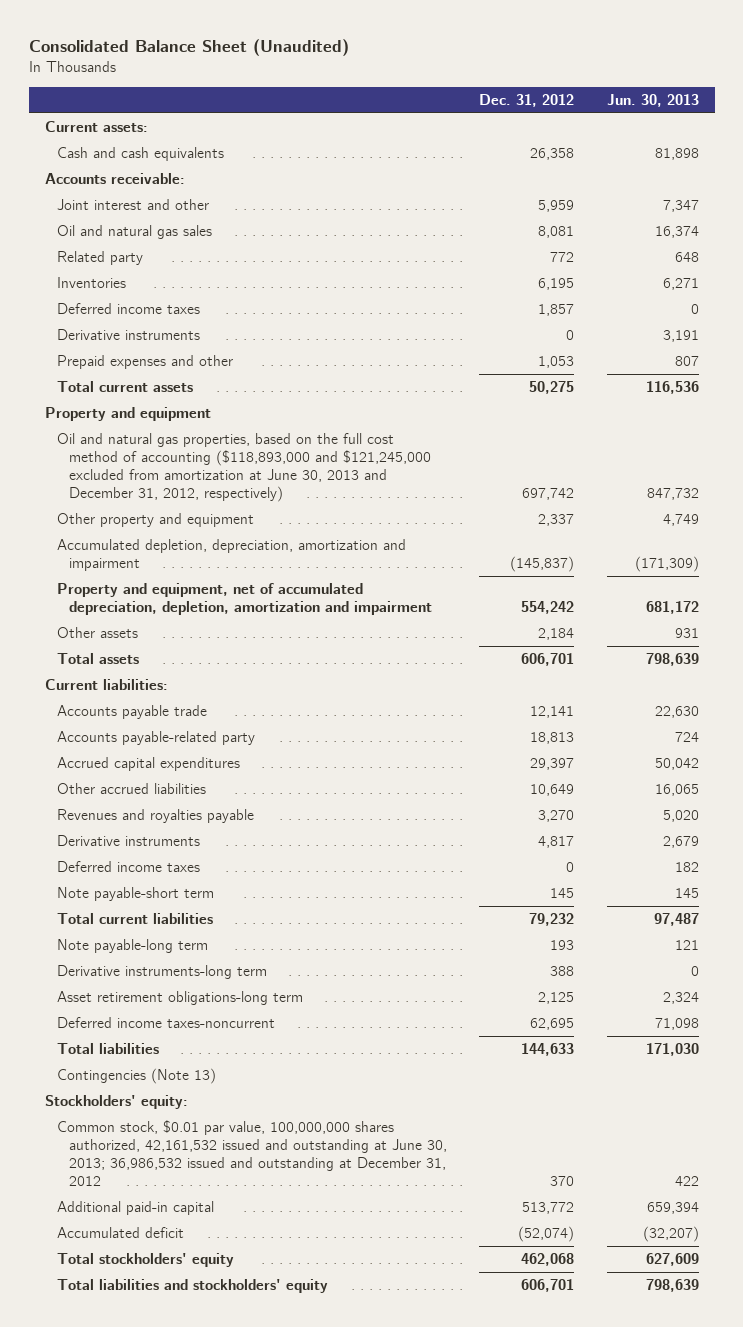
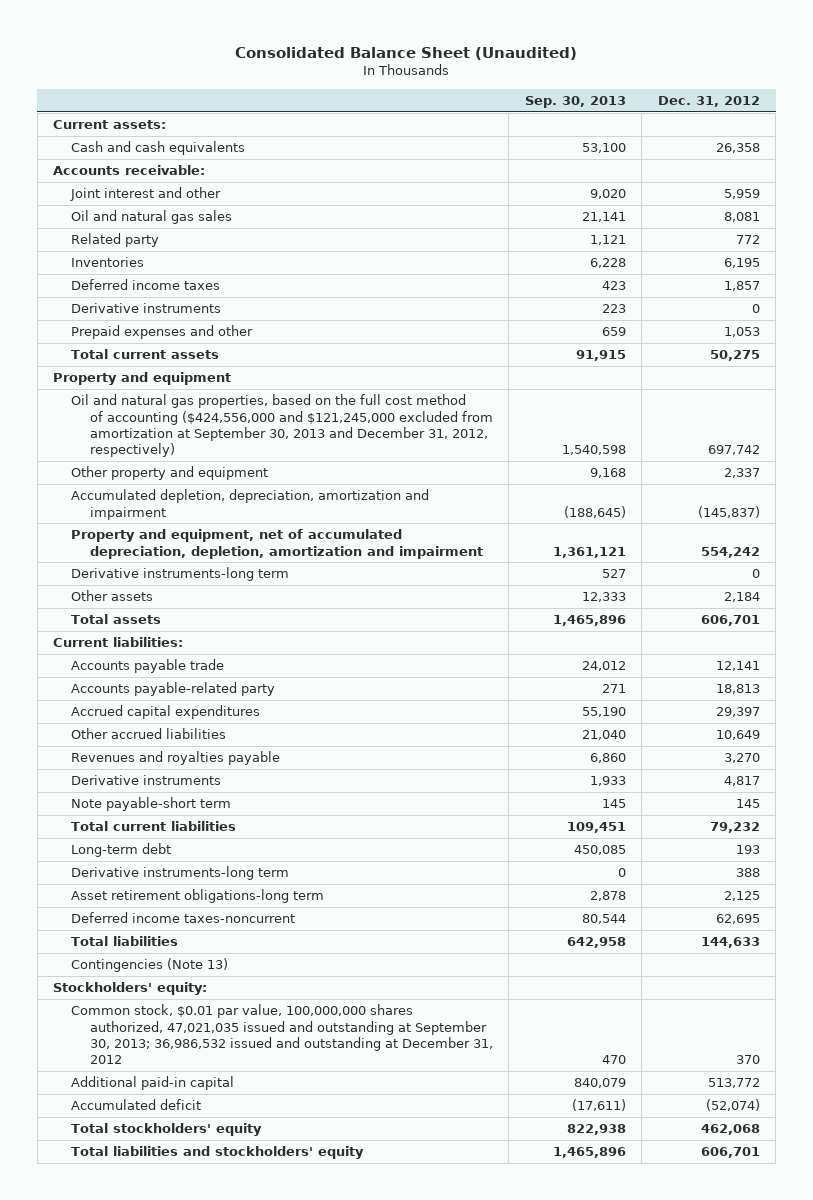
[606,93,699,107] Jun. 30, 2013 -> none
none -> [524,96,626,109] Sep. 30, 2013
[56,433,432,503] Oil and natural gas properties, based on the full cost method of accounting ($118,893,000 and $121,245,000 excluded from amortization at June 30, 2013 and December 31, 2012, respectively) -> [71,394,493,458] Oil and natural gas properties, based on the full cost method of accounting ($424,556,000 and $121,245,000 excluded from amortization at September 30, 2013 and December 31, 2012, respectively)
none -> [71,567,290,582] Derivative instruments-long term
[56,861,200,873] Deferred income taxes -> none
[56,939,208,954] Note payable-long term -> [71,843,172,858] Long-term debt
[56,1120,448,1187] Common stock, $0.01 par value, 100,000,000 shares authorized, 42,161,532 issued and outstanding at June 30, 2013; 36,986,532 issued and outstanding at December 31, 2012 -> [71,1004,493,1065] Common stock, $0.01 par value, 100,000,000 shares authorized, 47,021,035 issued and outstanding at September 30, 2013; 36,986,532 issued and outstanding at December 31, 2012

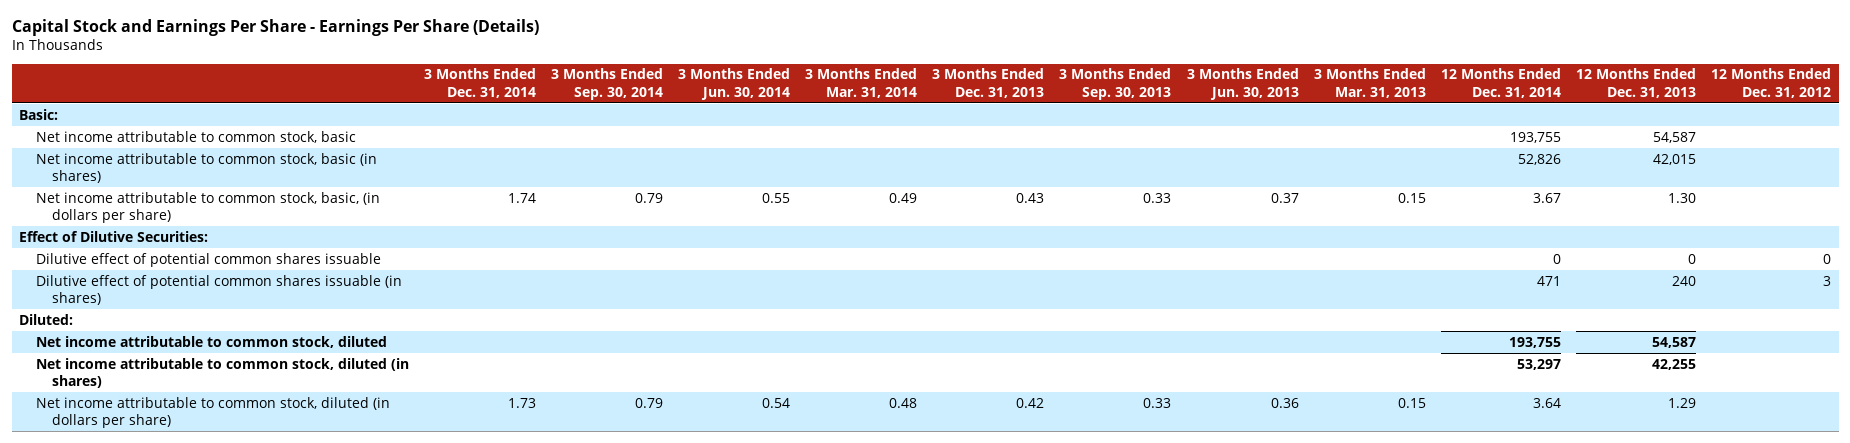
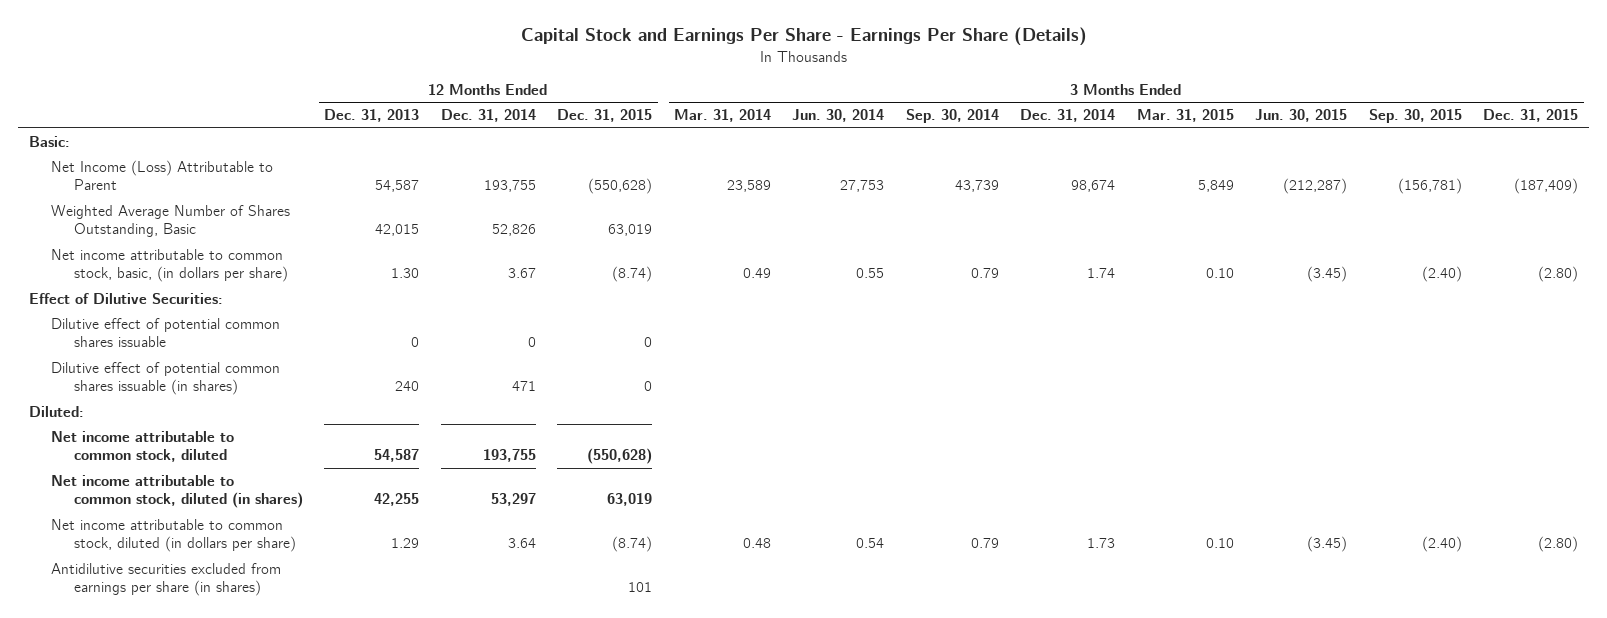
[932,68,1045,98] 3 Months Ended Dec. 31, 2013 -> none
[1059,68,1172,100] 3 Months Ended Sep. 30, 2013 -> none
[1186,68,1299,100] 3 Months Ended Jun. 30, 2013 -> none
[1313,68,1426,98] 3 Months Ended Mar. 31, 2013 -> none
[1711,68,1832,98] 12 Months Ended Dec. 31, 2012 -> none
none -> [557,109,653,123] Dec. 31, 2015
none -> [1136,109,1234,123] Mar. 31, 2015
none -> [1255,109,1348,123] Jun. 30, 2015
none -> [1368,109,1462,124] Sep. 30, 2015
none -> [1483,109,1579,123] Dec. 31, 2015
[35,130,356,143] Net income attributable to common stock, basic -> none
none -> [51,159,274,191] Net Income (Loss) Attributable to Parent
[35,152,377,183] Net income attributable to common stock, basic (in shares) -> [51,204,291,238] Weighted Average Number of Shares Outstanding, Basic
none -> [51,562,282,597] Antidilutive securities excluded from earnings per share (in shares)

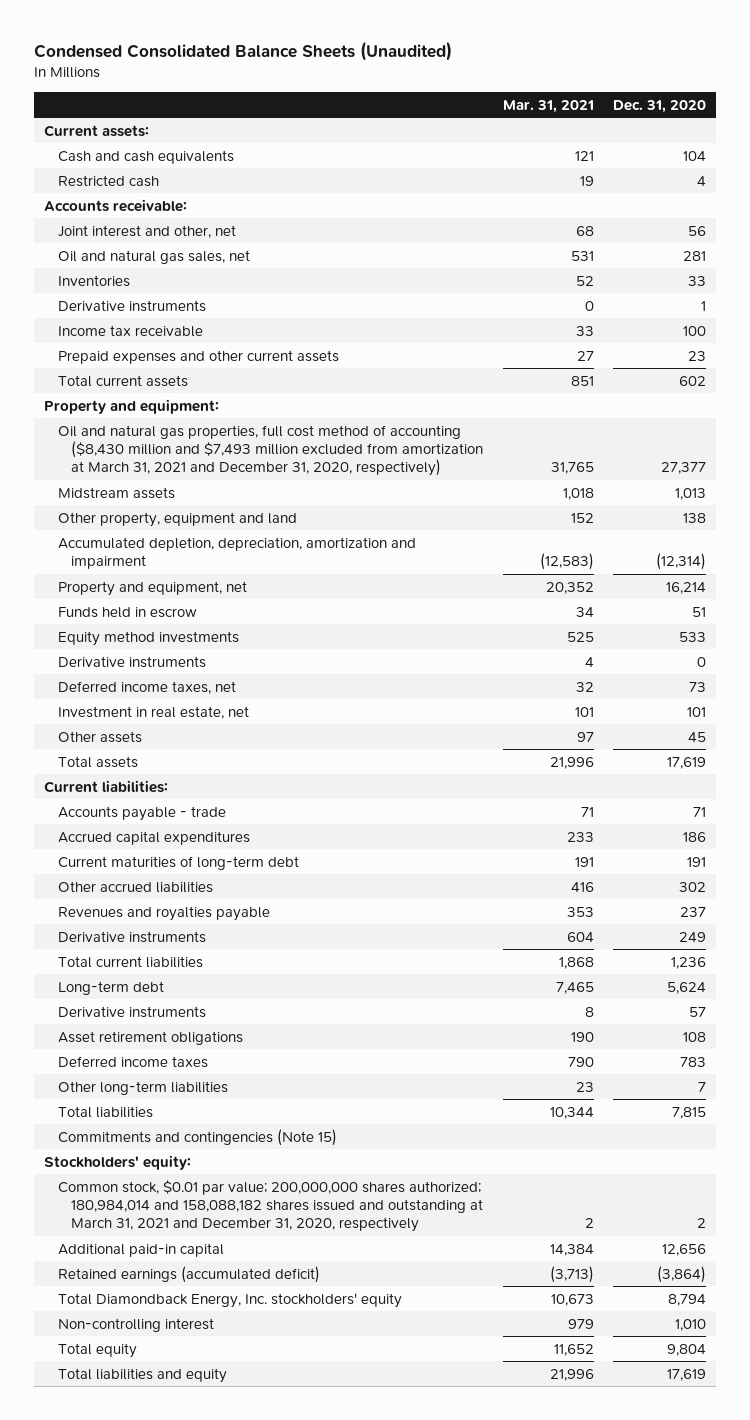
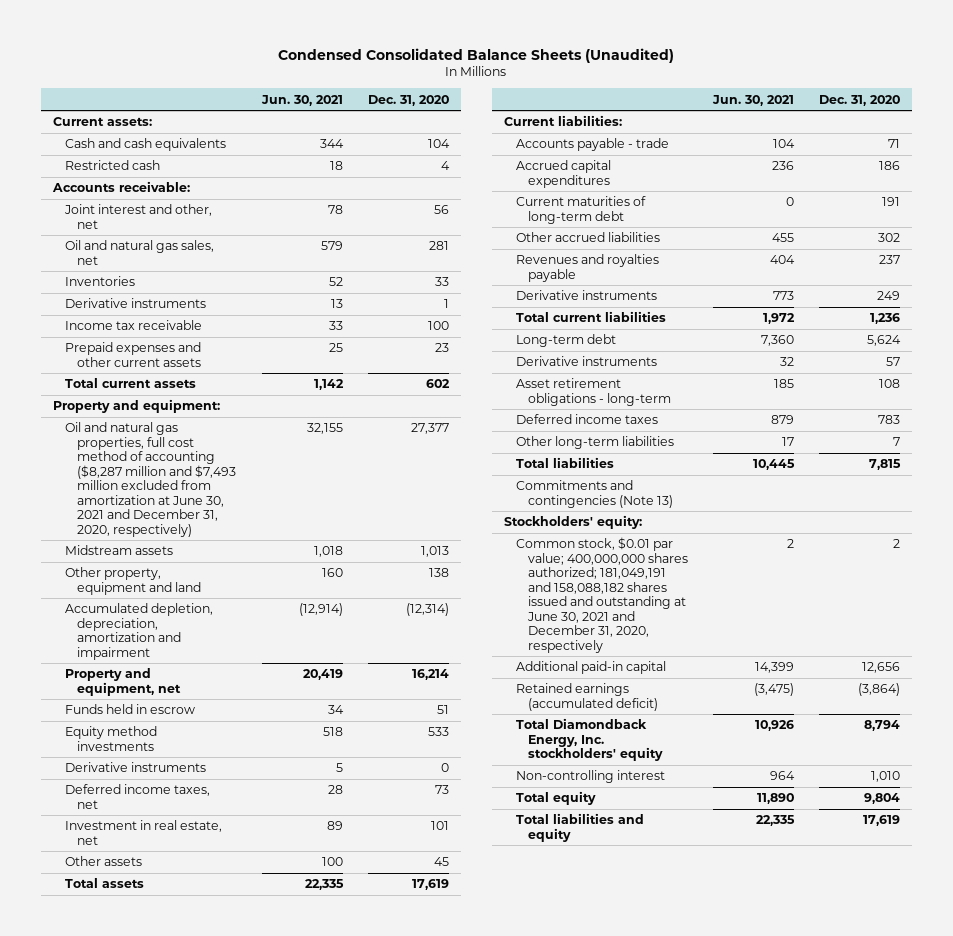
[502,99,594,113] Mar. 31, 2021 -> none
none -> [260,94,343,106] Jun. 30, 2021
[57,424,484,477] Oil and natural gas properties, full cost method of accounting ($8,430 million and $7,493 million excluded from amortization at March 31, 2021 and December 31, 2020, respectively) -> [65,422,237,537] Oil and natural gas properties, full cost method of accounting ($8,287 million and $7,493 million excluded from amortization at June 30, 2021 and December 31, 2020, respectively)
[57,1030,243,1045] Asset retirement obligations -> [516,378,672,406] Asset retirement obligations - long-term
[57,1128,337,1146] Commitments and contingencies (Note 15) -> [516,480,674,508] Commitments and contingencies (Note 13)
[57,1179,484,1233] Common stock, $0.01 par value; 200,000,000 shares authorized; 180,984,014 and 158,088,182 shares issued and outstanding at March 31, 2021 and December 31, 2020, respectively -> [516,537,689,653] Common stock, $0.01 par value; 400,000,000 shares authorized; 181,049,191 and 158,088,182 shares issued and outstanding at June 30, 2021 and December 31, 2020, respectively

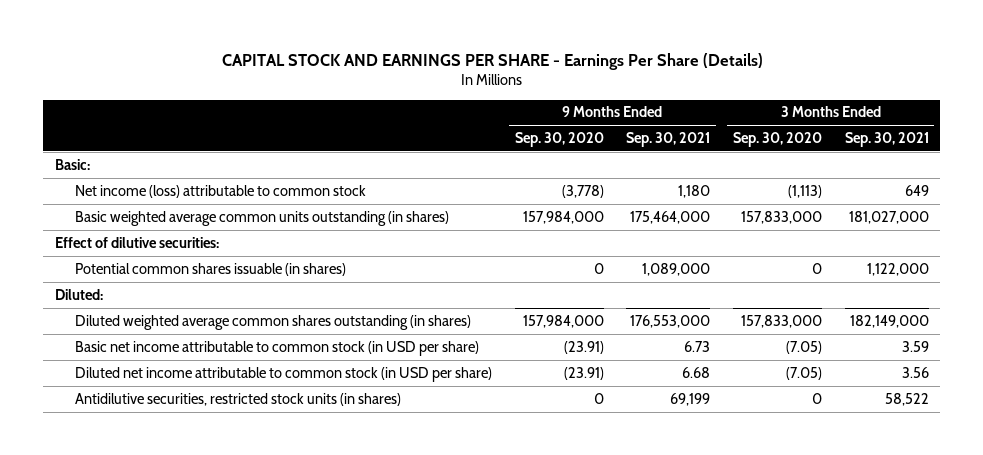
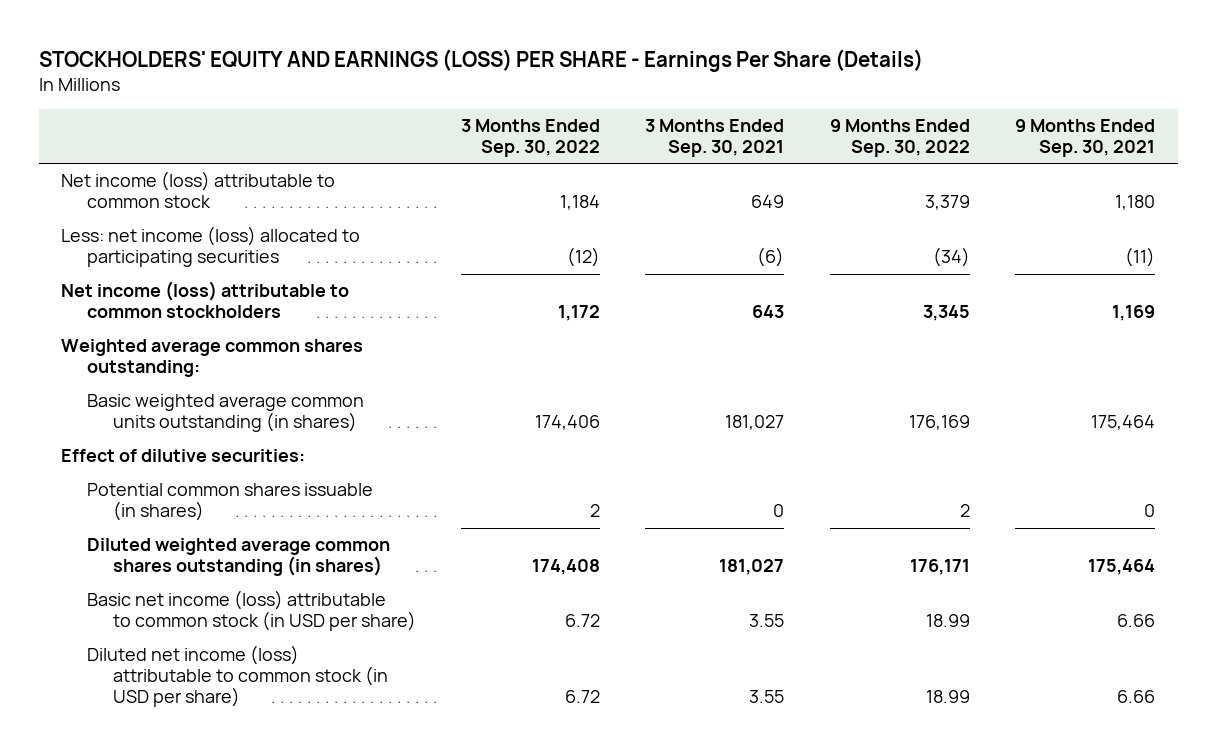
[221,52,763,70] CAPITAL STOCK AND EARNINGS PER SHARE - Earnings Per Share (Details) -> [38,48,923,72] STOCKHOLDERS' EQUITY AND EARNINGS (LOSS) PER SHARE - Earnings Per Share (Details)
[514,132,604,148] Sep. 30, 2020 -> none
[732,132,822,148] Sep. 30, 2020 -> none
none -> [461,119,601,158] 3 Months Ended Sep. 30, 2022
none -> [829,119,970,158] 9 Months Ended Sep. 30, 2022
[54,158,90,170] Basic: -> none
none -> [61,226,361,268] Less: net income (loss) allocated to participating securities
none -> [61,281,350,319] Net income (loss) attributable to common stockholders
none -> [61,339,364,378] Weighted average common shares outstanding:
[630,210,711,224] 175,464,000 -> [1091,415,1156,431] 175,464
[848,210,929,224] 181,027,000 -> [725,415,785,431] 181,027
[54,288,103,300] Diluted: -> none
[74,392,401,406] Antidilutive securities, restricted stock units (in shares) -> none
[642,262,711,276] 1,089,000 -> [1144,504,1156,518] 0
[866,262,929,276] 1,122,000 -> [773,504,785,518] 0
[630,314,711,328] 176,553,000 -> [1088,559,1156,576] 175,464
[849,314,929,328] 182,149,000 -> [719,559,785,576] 181,027
[74,340,479,356] Basic net income attributable to common stock (in USD per share) -> [87,590,416,632] Basic net income (loss) attributable to common stock (in USD per share)
[684,340,711,352] 6.73 -> [1117,614,1156,628] 6.66
[901,340,929,352] 3.59 -> [749,614,785,628] 3.55
[74,366,492,382] Diluted net income attributable to common stock (in USD per share) -> [87,645,388,708] Diluted net income (loss) attributable to common stock (in USD per share)
[682,366,711,378] 6.68 -> [1117,690,1156,704] 6.66
[901,366,929,378] 3.56 -> [749,690,785,704] 3.55

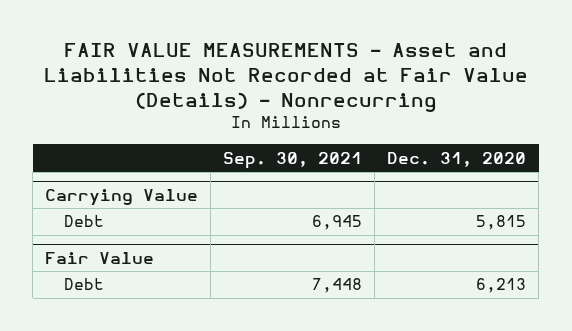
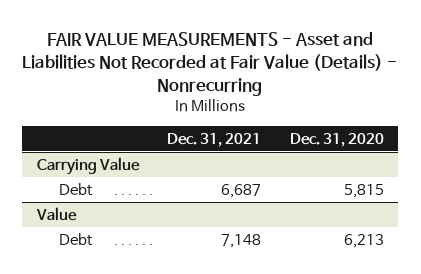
[223,151,363,169] Sep. 30, 2021 -> none
none -> [167,132,262,147] Dec. 31, 2021
[45,251,155,264] Fair Value -> [35,206,77,221] Value

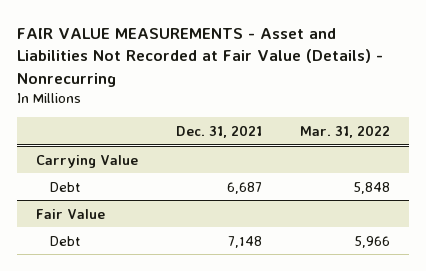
[290,132,385,147] Dec. 31, 2020 -> none
none -> [299,124,390,138] Mar. 31, 2022
[35,206,77,221] Value -> [35,208,105,219] Fair Value

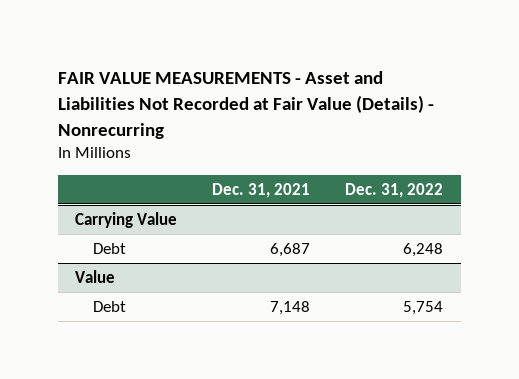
[299,124,390,138] Mar. 31, 2022 -> none
none -> [345,182,444,198] Dec. 31, 2022
[35,208,105,219] Fair Value -> [75,269,116,283] Value

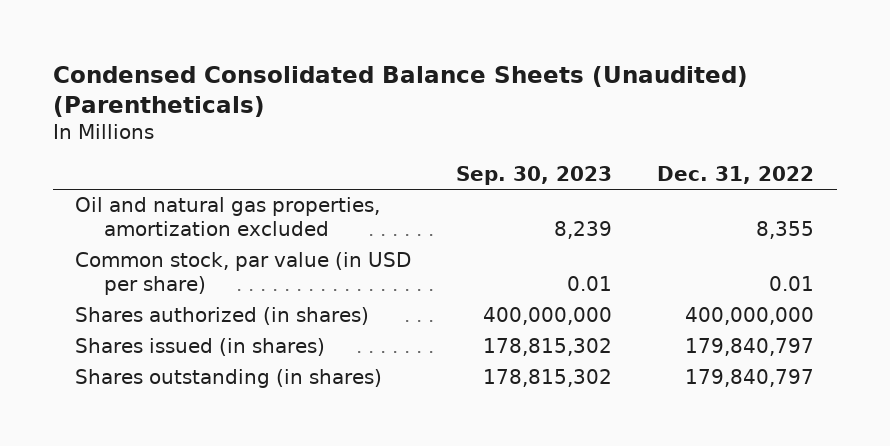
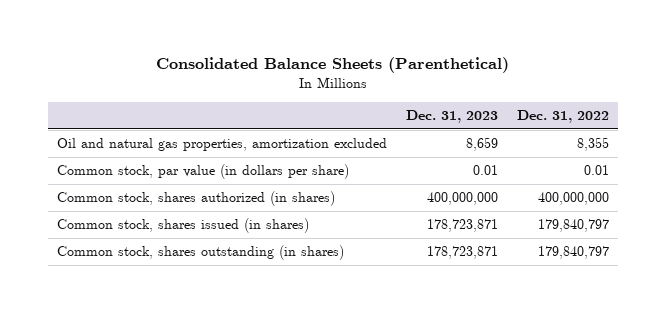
[53,66,749,118] Condensed Consolidated Balance Sheets (Unaudited) (Parentheticals) -> [155,57,509,74] Consolidated Balance Sheets (Parenthetical)
[456,166,613,186] Sep. 30, 2023 -> none
none -> [405,110,498,124] Dec. 31, 2023
[75,252,412,296] Common stock, par value (in USD per share) -> [57,164,350,180] Common stock, par value (in dollars per share)
[75,307,370,326] Shares authorized (in shares) -> [57,191,336,207] Common stock, shares authorized (in shares)
[75,338,326,357] Shares issued (in shares) -> [57,218,310,234] Common stock, shares issued (in shares)
[75,369,383,389] Shares outstanding (in shares) -> [57,245,345,261] Common stock, shares outstanding (in shares)

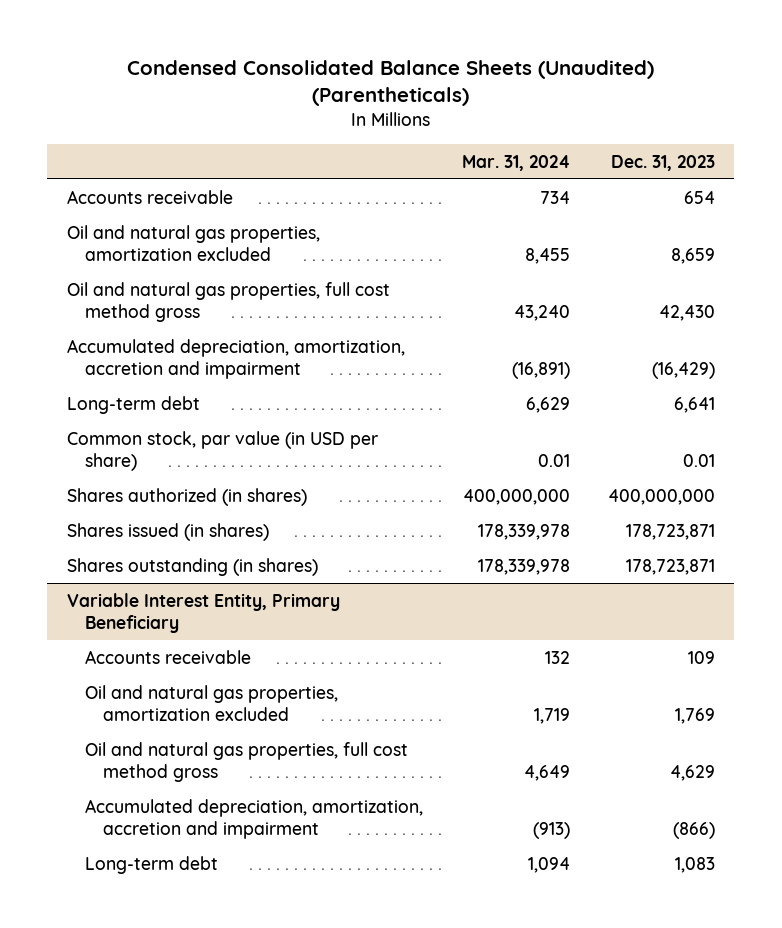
[155,57,509,74] Consolidated Balance Sheets (Parenthetical) -> [126,59,654,107] Condensed Consolidated Balance Sheets (Unaudited) (Parentheticals)
[516,110,609,124] Dec. 31, 2022 -> none
none -> [461,154,570,171] Mar. 31, 2024
none -> [66,189,233,204] Accounts receivable
none -> [66,281,390,323] Oil and natural gas properties, full cost method gross
none -> [66,338,405,380] Accumulated depreciation, amortization, accretion and impairment
none -> [66,395,200,414] Long-term debt
[57,164,350,180] Common stock, par value (in dollars per share) -> [66,430,378,472] Common stock, par value (in USD per share)
[57,191,336,207] Common stock, shares authorized (in shares) -> [66,487,307,506] Shares authorized (in shares)
[57,218,310,234] Common stock, shares issued (in shares) -> [66,522,269,541] Shares issued (in shares)
[57,245,345,261] Common stock, shares outstanding (in shares) -> [66,557,318,576] Shares outstanding (in shares)
none -> [66,592,340,634] Variable Interest Entity, Primary Beneficiary
none -> [85,649,252,664] Accounts receivable
none -> [85,684,339,722] Oil and natural gas properties, amortization excluded
none -> [85,741,409,783] Oil and natural gas properties, full cost method gross
none -> [85,798,424,840] Accumulated depreciation, amortization, accretion and impairment
none -> [85,855,219,874] Long-term debt

